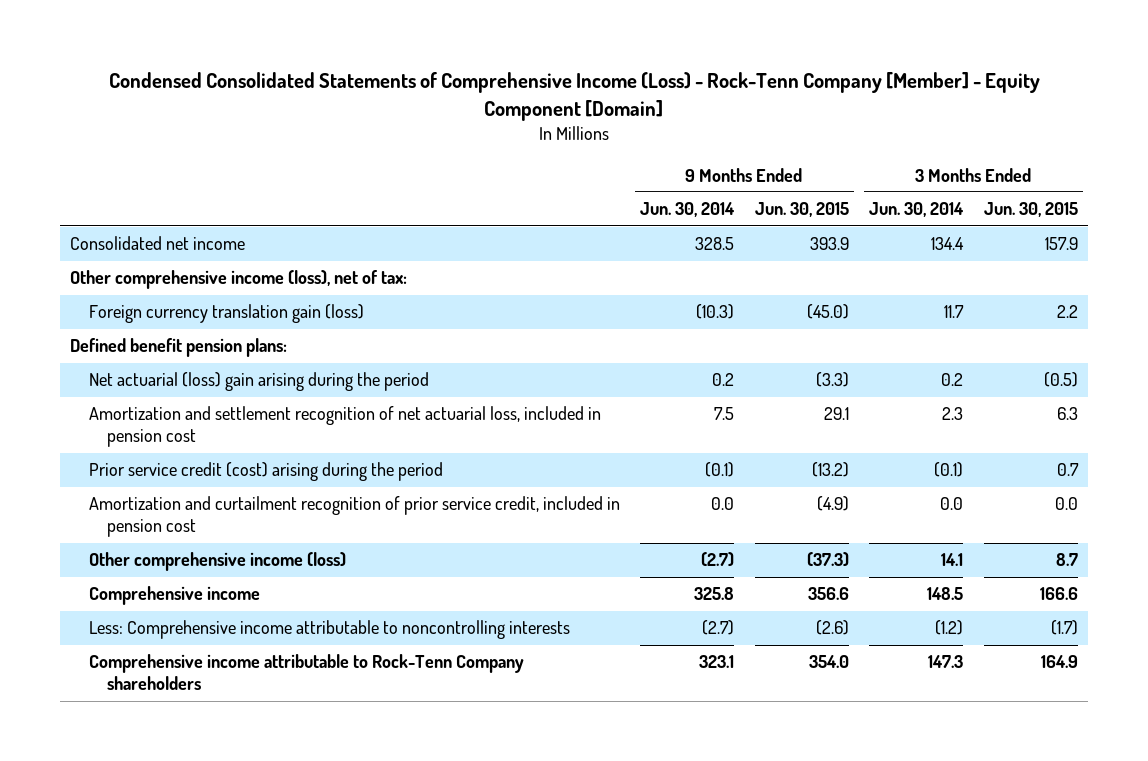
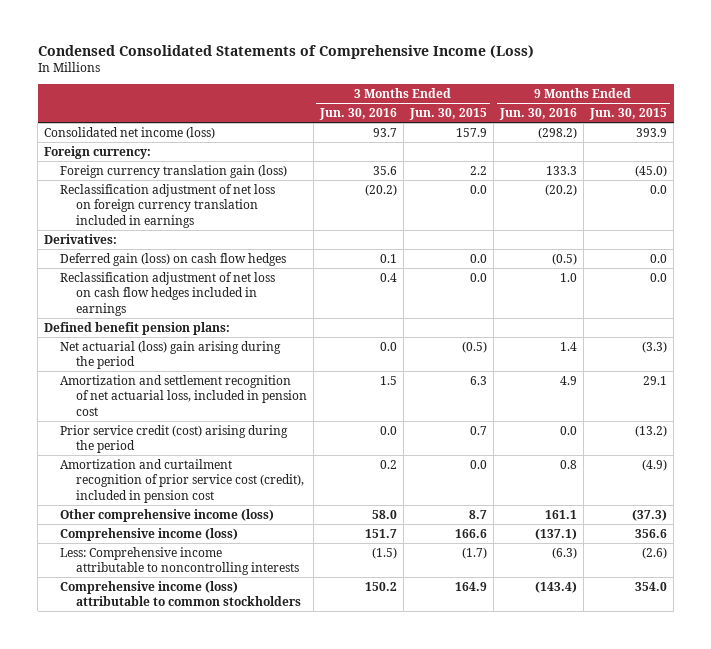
[108,71,1040,121] Condensed Consolidated Statements of Comprehensive Income (Loss) - Rock-Tenn Company [Member] - Equity Component [Domain] -> [37,45,534,60] Condensed Consolidated Statements of Comprehensive Income (Loss)
[640,202,736,218] Jun. 30, 2014 -> none
[869,202,965,218] Jun. 30, 2014 -> none
none -> [318,108,397,121] Jun. 30, 2016
none -> [498,108,577,121] Jun. 30, 2016
[70,270,408,290] Other comprehensive income (loss), net of tax: -> none
[70,236,246,251] Consolidated net income -> [44,126,216,139] Consolidated net income (loss)
none -> [44,145,152,159] Foreign currency:
none -> [59,183,275,228] Reclassification adjustment of net loss on foreign currency translation included in earnings
none -> [44,233,118,244] Derivatives:
none -> [59,252,286,266] Deferred gain (loss) on cash flow hedges
none -> [59,271,275,316] Reclassification adjustment of net loss on cash flow hedges included in earnings
[88,496,620,538] Amortization and curtailment recognition of prior service credit, included in pension cost -> [59,458,304,503] Amortization and curtailment recognition of prior service cost (credit), included in pension cost
[88,586,260,606] Comprehensive income -> [59,527,238,541] Comprehensive income (loss)
[88,654,524,691] Comprehensive income attributable to Rock-Tenn Company shareholders -> [59,580,301,607] Comprehensive income (loss) attributable to common stockholders

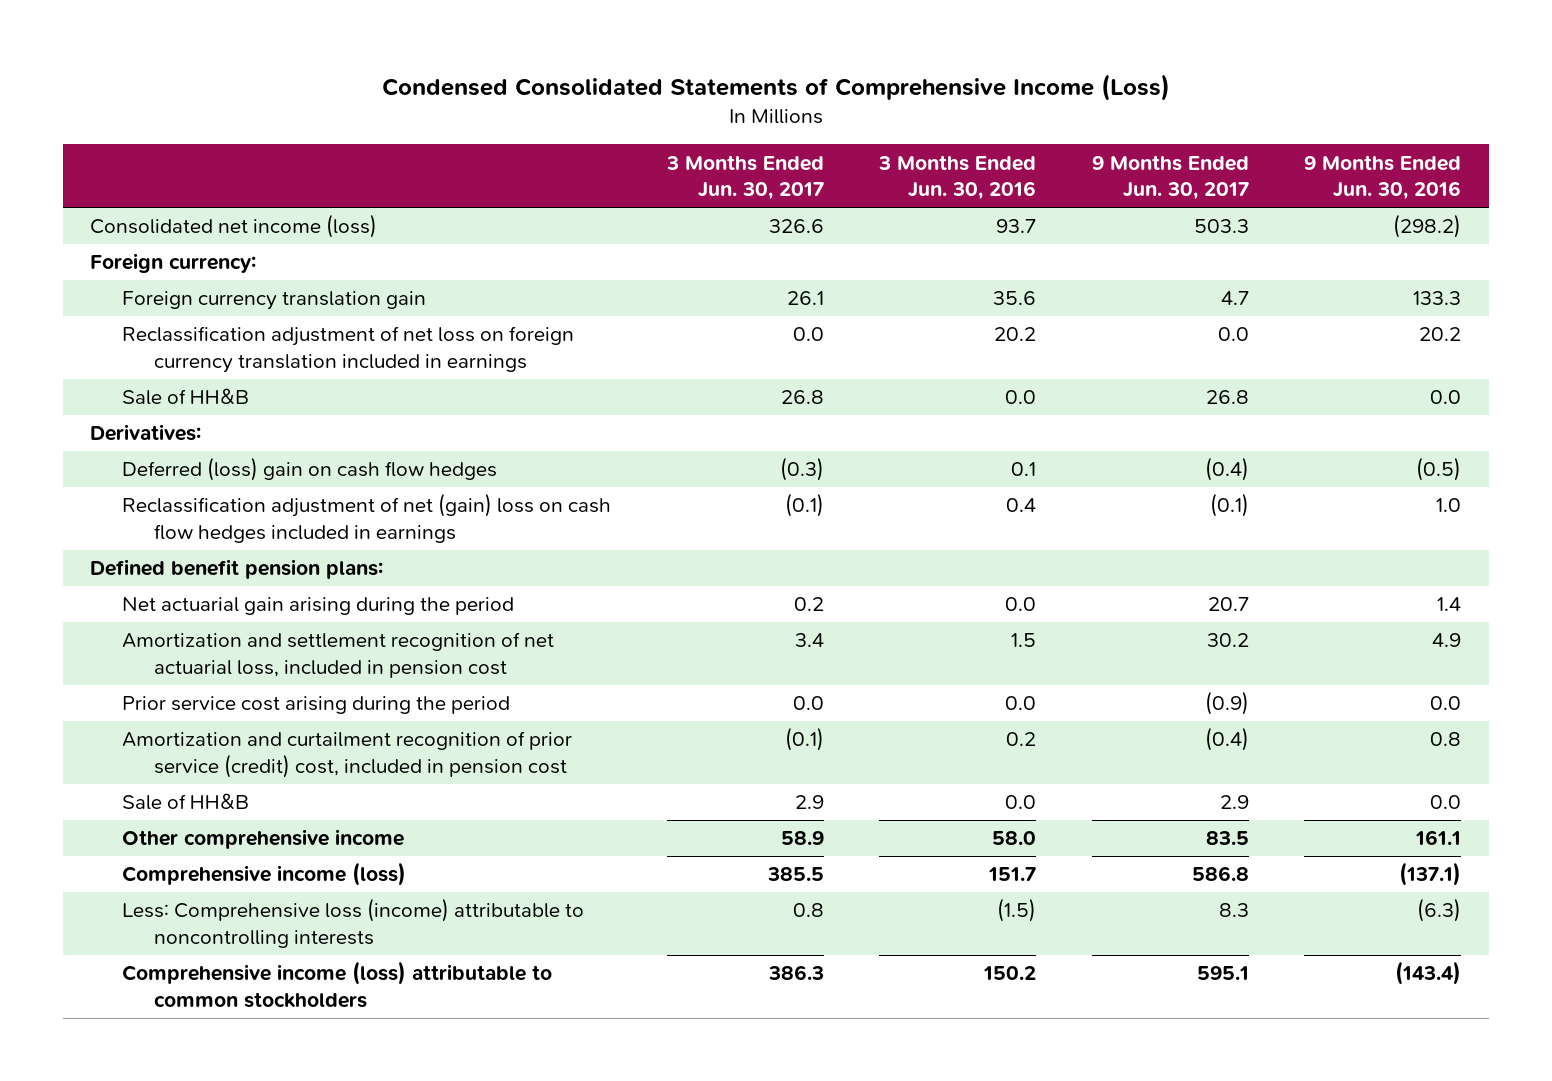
[408,108,487,121] Jun. 30, 2015 -> none
[588,108,667,121] Jun. 30, 2015 -> none
none -> [665,154,824,201] 3 Months Ended Jun. 30, 2017
none -> [1091,154,1249,201] 9 Months Ended Jun. 30, 2017
[59,164,287,178] Foreign currency translation gain (loss) -> [122,291,427,311] Foreign currency translation gain
[364,183,397,196] (20.2) -> [994,327,1037,342] 20.2
[544,183,577,196] (20.2) -> [1419,327,1462,342] 20.2
none -> [122,388,250,406] Sale of HH&B
[59,252,286,266] Deferred gain (loss) on cash flow hedges -> [122,457,498,482] Deferred (loss) gain on cash flow hedges
[59,271,275,316] Reclassification adjustment of net loss on cash flow hedges included in earnings -> [122,493,612,544] Reclassification adjustment of net (gain) loss on cash flow hedges included in earnings
[59,340,281,370] Net actuarial (loss) gain arising during the period -> [122,597,515,616] Net actuarial gain arising during the period
[59,424,288,454] Prior service credit (cost) arising during the period -> [122,696,511,715] Prior service cost arising during the period
[59,458,304,503] Amortization and curtailment recognition of prior service cost (credit), included in pension cost -> [122,731,573,779] Amortization and curtailment recognition of prior service (credit) cost, included in pension cost
none -> [122,793,250,811] Sale of HH&B
[59,508,274,522] Other comprehensive income (loss) -> [122,829,405,850] Other comprehensive income
[59,546,299,576] Less: Comprehensive income attributable to noncontrolling interests -> [122,898,585,949] Less: Comprehensive loss (income) attributable to noncontrolling interests

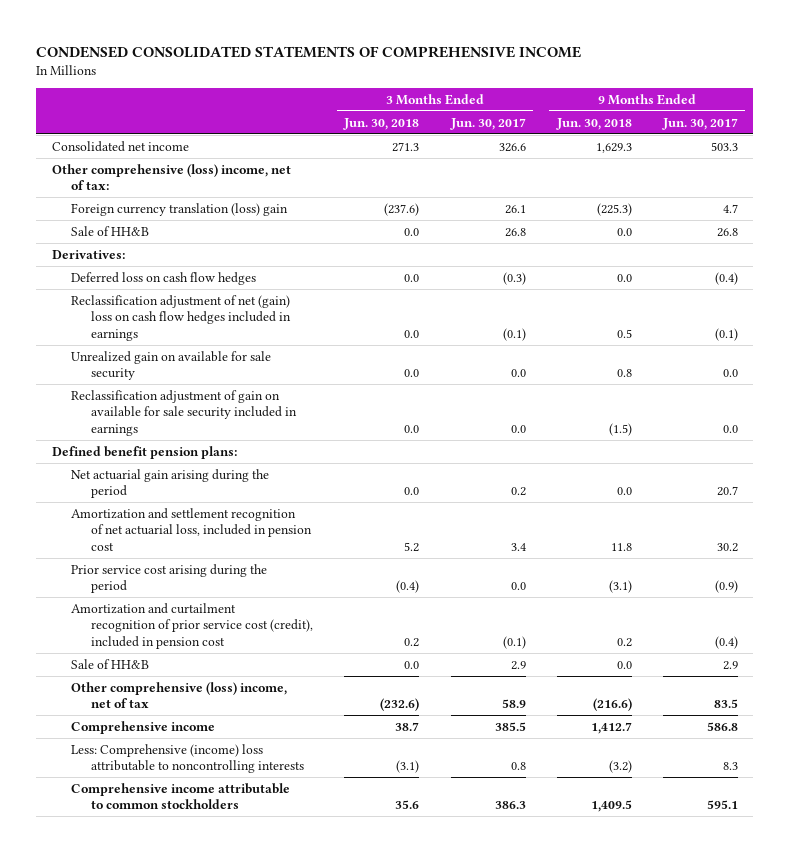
[381,74,1170,102] Condensed Consolidated Statements of Comprehensive Income (Loss) -> [35,45,581,58] CONDENSED CONSOLIDATED STATEMENTS OF COMPREHENSIVE INCOME
[878,154,1037,201] 3 Months Ended Jun. 30, 2016 -> none
[1304,154,1462,201] 9 Months Ended Jun. 30, 2016 -> none
none -> [343,117,420,130] Jun. 30, 2018
none -> [555,117,632,130] Jun. 30, 2018
[122,326,575,374] Reclassification adjustment of net loss on foreign currency translation included in earnings -> none
[90,214,378,239] Consolidated net income (loss) -> [51,140,189,152] Consolidated net income
[90,253,257,274] Foreign currency: -> [51,163,291,191] Other comprehensive (loss) income, net of tax:
[122,291,427,311] Foreign currency translation gain -> [71,202,289,216] Foreign currency translation (loss) gain
[122,457,498,482] Deferred (loss) gain on cash flow hedges -> [71,271,257,285] Deferred loss on cash flow hedges
none -> [71,350,272,381] Unrealized gain on available for sale security
none -> [71,389,298,436] Reclassification adjustment of gain on available for sale security included in earnings
[122,731,573,779] Amortization and curtailment recognition of prior service (credit) cost, included in pension cost -> [71,602,314,649] Amortization and curtailment recognition of prior service cost (credit), included in pension cost
[122,829,405,850] Other comprehensive income -> [71,681,288,709] Other comprehensive (loss) income, net of tax
[122,862,407,887] Comprehensive income (loss) -> [71,720,216,734] Comprehensive income
[122,898,585,949] Less: Comprehensive loss (income) attributable to noncontrolling interests -> [71,743,305,774] Less: Comprehensive (income) loss attributable to noncontrolling interests
[122,961,553,1009] Comprehensive income (loss) attributable to common stockholders -> [71,782,291,810] Comprehensive income attributable to common stockholders

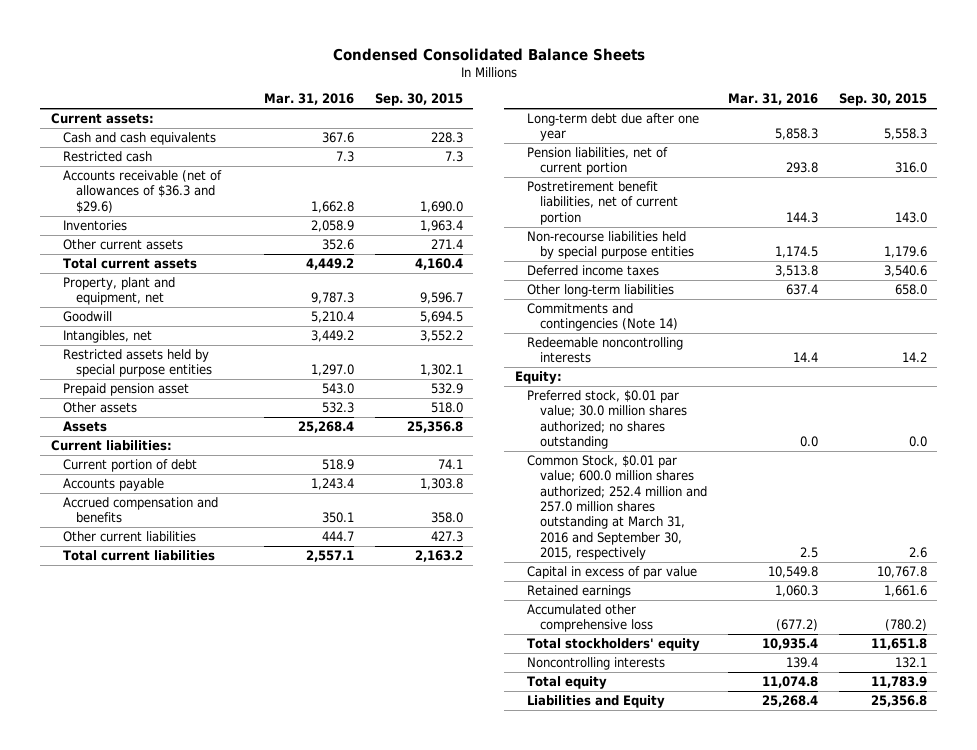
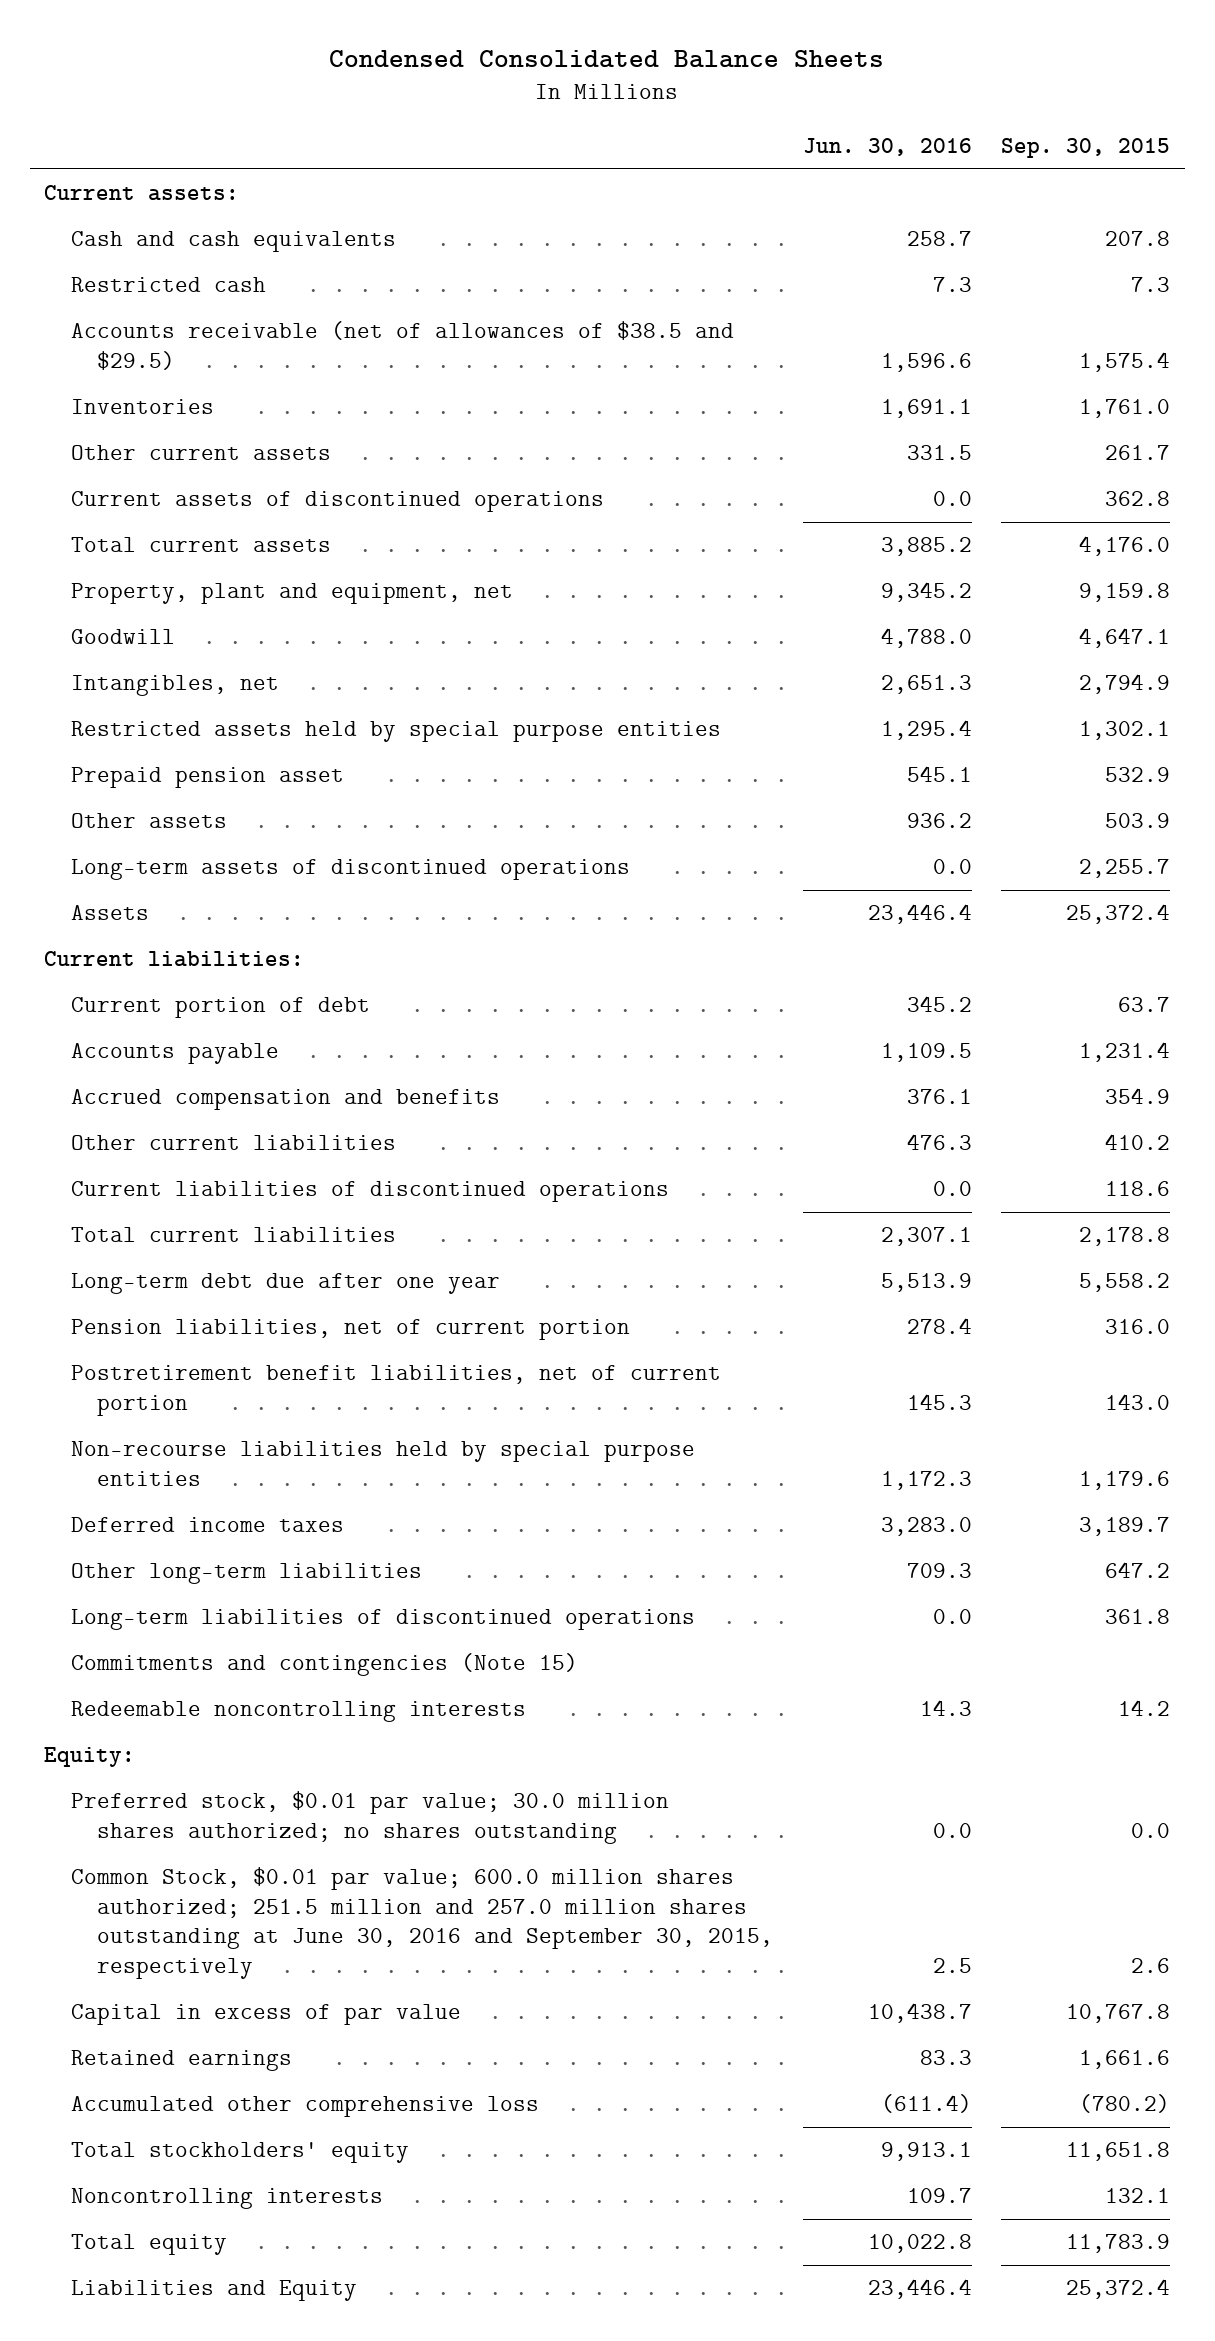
[263,93,354,106] Mar. 31, 2016 -> none
none -> [802,137,972,156] Jun. 30, 2016
[430,132,463,144] 228.3 -> [1105,231,1171,247] 207.8
[63,170,223,213] Accounts receivable (net of allowances of $36.3 and $29.6) -> [70,321,734,370] Accounts receivable (net of allowances of $38.5 and $29.5)
[419,200,463,213] 1,690.0 -> [1079,351,1171,372] 1,575.4
[419,220,463,233] 1,963.4 -> [1079,399,1171,419] 1,761.0
[430,239,463,250] 271.4 -> [1105,445,1171,461] 261.7
none -> [70,491,604,513] Current assets of discontinued operations
[414,258,463,271] 4,160.4 -> [1079,536,1171,557] 4,176.0
[419,292,463,305] 9,596.7 -> [1079,583,1171,603] 9,159.8
[419,311,463,324] 5,694.5 -> [1079,628,1171,649] 4,647.1
[419,330,463,343] 3,552.2 -> [1079,674,1171,695] 2,794.9
[430,402,463,414] 518.0 -> [1105,813,1171,829] 503.9
none -> [70,859,630,881] Long-term assets of discontinued operations
[406,421,463,434] 25,356.8 -> [1066,904,1171,925] 25,372.4
[437,459,463,470] 74.1 -> [1118,997,1171,1013] 63.7
[419,478,463,491] 1,303.8 -> [1079,1042,1171,1063] 1,231.4
[430,512,463,524] 358.0 -> [1105,1088,1171,1105] 354.9
[430,531,463,543] 427.3 -> [1105,1134,1171,1151] 410.2
none -> [70,1181,669,1203] Current liabilities of discontinued operations
[414,550,463,563] 2,163.2 -> [1079,1227,1171,1247] 2,178.8
[883,128,927,141] 5,558.3 -> [1079,1273,1171,1293] 5,558.2
[883,265,927,278] 3,540.6 -> [1079,1517,1171,1537] 3,189.7
[894,284,927,296] 658.0 -> [1105,1562,1171,1579] 647.2
none -> [70,1609,695,1631] Long-term liabilities of discontinued operations
[527,303,679,332] Commitments and contingencies (Note 14) -> [70,1653,578,1677] Commitments and contingencies (Note 15)
[527,455,708,561] Common Stock, $0.01 par value; 600.0 million shares authorized; 252.4 million and 257.0 million shares outstanding at March 31, 2016 and September 30, 2015, respectively -> [70,1867,774,1979] Common Stock, $0.01 par value; 600.0 million shares authorized; 251.5 million and 257.0 million shares outstanding at June 30, 2016 and September 30, 2015, respectively
[870,695,927,708] 25,356.8 -> [1066,2279,1171,2300] 25,372.4

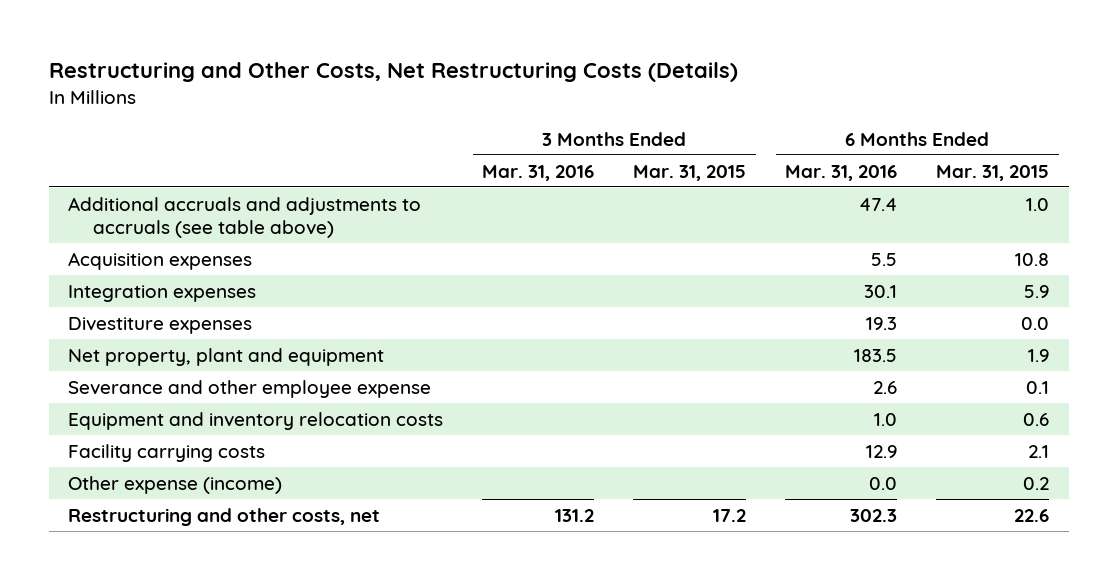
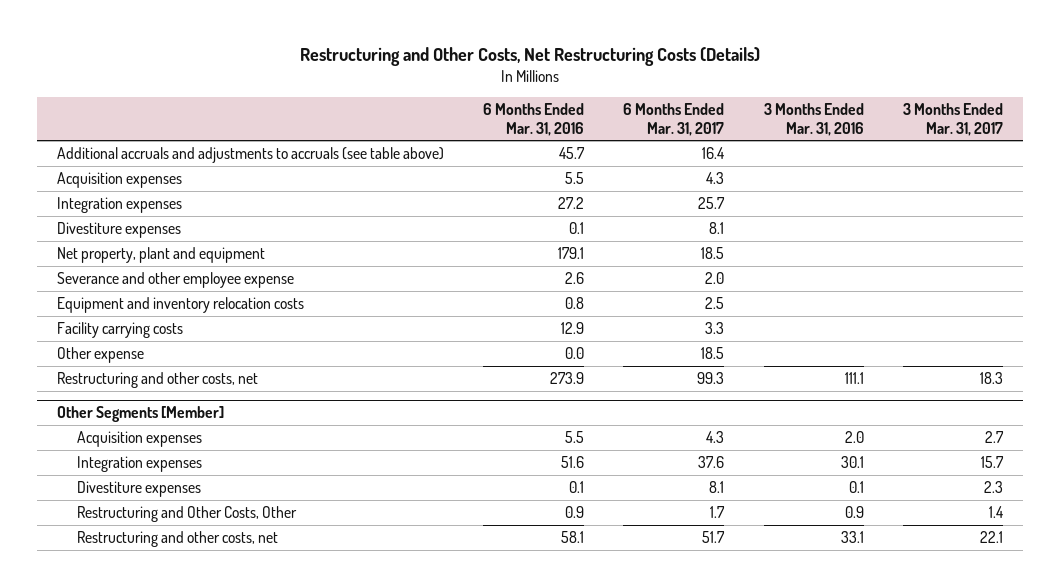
[633,164,747,181] Mar. 31, 2015 -> none
[936,164,1050,181] Mar. 31, 2015 -> none
none -> [623,103,725,136] 6 Months Ended Mar. 31, 2017
none -> [903,103,1004,136] 3 Months Ended Mar. 31, 2017
[859,197,898,211] 47.4 -> [559,146,586,159] 45.7
[864,284,898,298] 30.1 -> [558,196,585,209] 27.2
[866,316,898,330] 19.3 -> [569,221,585,234] 0.1
[854,348,898,362] 183.5 -> [558,246,585,259] 179.1
[874,412,898,426] 1.0 -> [565,296,585,309] 0.8
[68,475,283,494] Other expense (income) -> [56,346,144,363] Other expense
[555,508,595,522] 131.2 -> [844,371,864,384] 111.1
[850,508,898,522] 302.3 -> [550,371,585,384] 273.9
none -> [56,406,224,423] Other Segments [Member]
none -> [76,430,202,447] Acquisition expenses
none -> [76,455,202,472] Integration expenses
none -> [76,480,201,497] Divestiture expenses
none -> [76,505,297,522] Restructuring and Other Costs, Other
none -> [76,530,278,547] Restructuring and other costs, net

